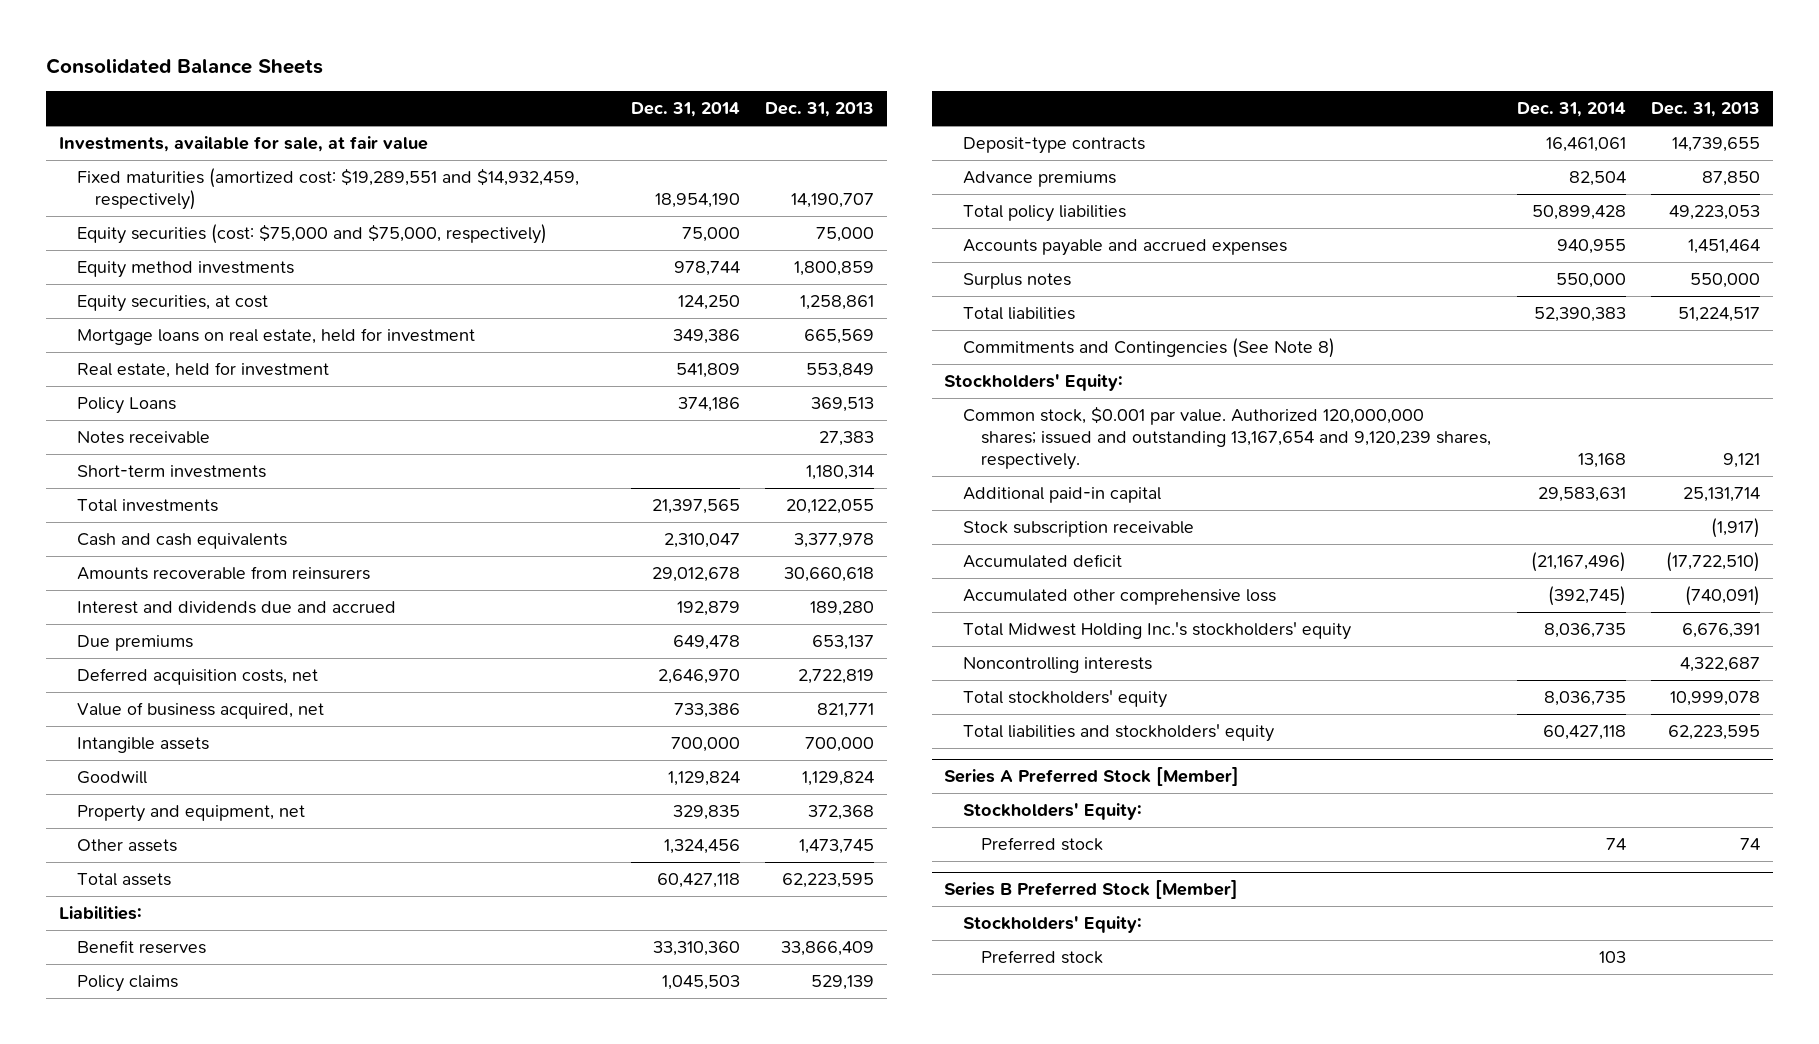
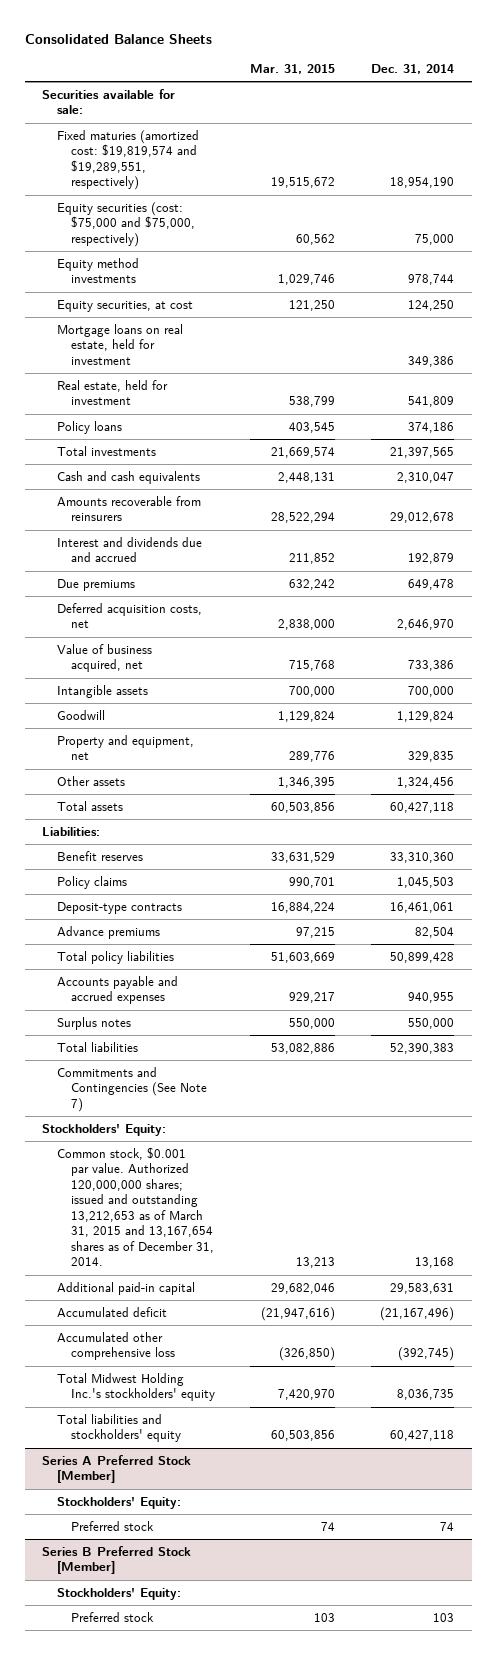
[765,102,875,118] Dec. 31, 2013 -> none
none -> [250,63,336,74] Mar. 31, 2015
[58,136,428,153] Investments, available for sale, at fair value -> [42,88,176,115] Securities available for sale:
[77,168,580,211] Fixed maturities (amortized cost: $19,289,551 and $14,932,459, respectively) -> [56,129,199,191] Fixed maturies (amortized cost: $19,819,574 and $19,289,551, respectively)
[77,431,211,445] Notes receivable -> none
[77,465,267,479] Short-term investments -> none
[77,397,177,415] Policy Loans -> [56,420,122,434] Policy loans
[962,338,1335,359] Commitments and Contingencies (See Note 8) -> [56,1066,207,1112] Commitments and Contingencies (See Note 7)
[962,406,1492,471] Common stock, $0.001 par value. Authorized 120,000,000 shares; issued and outstanding 13,167,654 and 9,120,239 shares, respectively. -> [56,1146,214,1267] Common stock, $0.001 par value. Authorized 120,000,000 shares; issued and outstanding 13,212,653 as of March 31, 2015 and 13,167,654 shares as of December 31, 2014.
[962,521,1194,538] Stock subscription receivable -> none
[962,657,1152,674] Noncontrolling interests -> none
[962,690,1167,709] Total stockholders' equity -> none

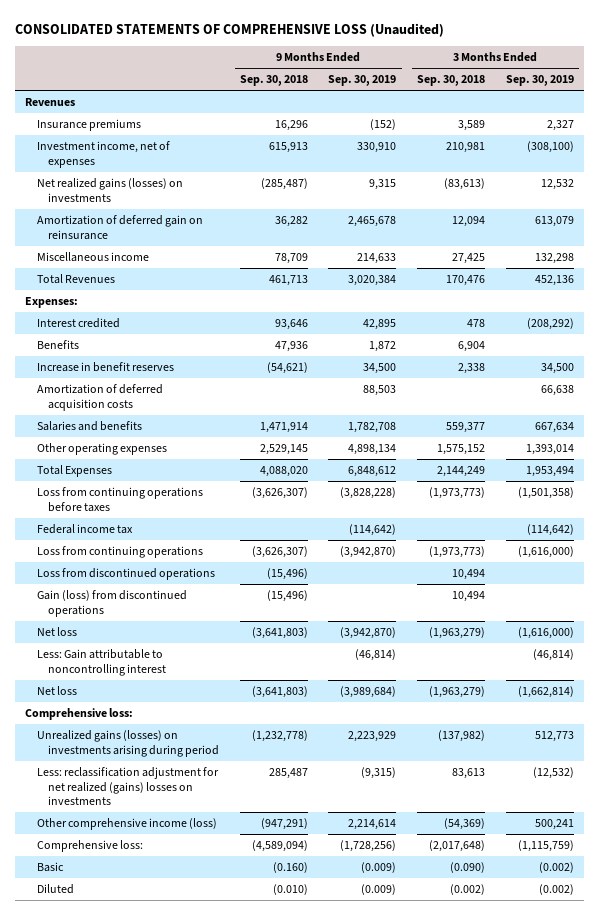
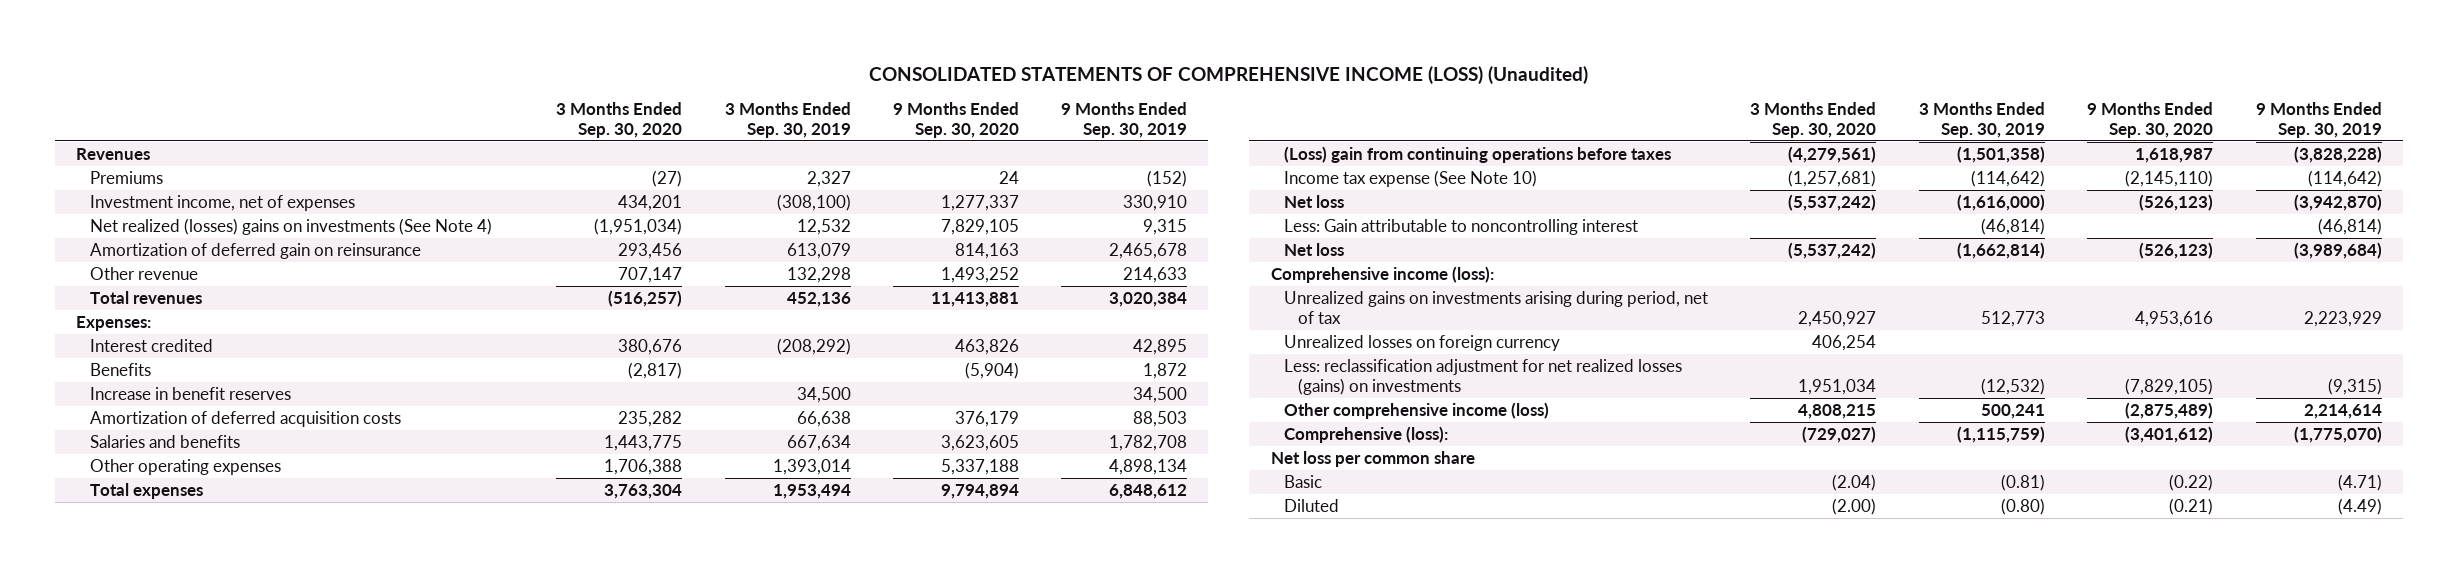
[14,22,444,37] CONSOLIDATED STATEMENTS OF COMPREHENSIVE LOSS (Unaudited) -> [868,65,1588,84] CONSOLIDATED STATEMENTS OF COMPREHENSIVE INCOME (LOSS) (Unaudited)
[239,75,308,87] Sep. 30, 2018 -> none
[417,75,486,87] Sep. 30, 2018 -> none
none -> [556,101,683,138] 3 Months Ended Sep. 30, 2020
none -> [892,101,1019,138] 9 Months Ended Sep. 30, 2020
[36,119,141,132] Insurance premiums -> [89,171,163,185] Premiums
[36,178,183,202] Net realized gains (losses) on investments -> [89,218,492,236] Net realized (losses) gains on investments (See Note 4)
[36,252,149,263] Miscellaneous income -> [89,267,198,281] Other revenue
[36,274,115,285] Total Revenues -> [89,291,202,305] Total revenues
[36,546,203,559] Loss from continuing operations -> none
[36,568,215,581] Loss from discontinued operations -> none
[36,590,187,617] Gain (loss) from discontinued operations -> none
[36,465,112,478] Total Expenses -> [89,483,203,500] Total expenses
[36,487,203,512] Loss from continuing operations before taxes -> [1284,146,1672,164] (Loss) gain from continuing operations before taxes
[36,524,133,535] Federal income tax -> [1284,170,1538,188] Income tax expense (See Note 10)
[25,708,134,721] Comprehensive loss: -> [1270,266,1494,284] Comprehensive income (loss):
[36,730,220,757] Unrealized gains (losses) on investments arising during period -> [1284,291,1709,324] Unrealized gains on investments arising during period, net of tax
none -> [1284,335,1561,352] Unrealized losses on foreign currency
[36,767,219,805] Less: reclassification adjustment for net realized (gains) losses on investments -> [1284,359,1683,395] Less: reclassification adjustment for net realized losses (gains) on investments
[36,840,143,853] Comprehensive loss: -> [1284,426,1449,444] Comprehensive (loss):
[340,840,397,853] (1,728,256) -> [2293,426,2382,444] (1,775,070)
none -> [1270,451,1475,468] Net loss per common share
[361,862,397,874] (0.009) -> [2337,474,2382,492] (4.71)
[538,862,574,874] (0.002) -> [2000,474,2045,492] (0.81)
[361,884,397,896] (0.009) -> [2337,498,2382,516] (4.49)
[538,884,574,896] (0.002) -> [2000,498,2045,516] (0.80)

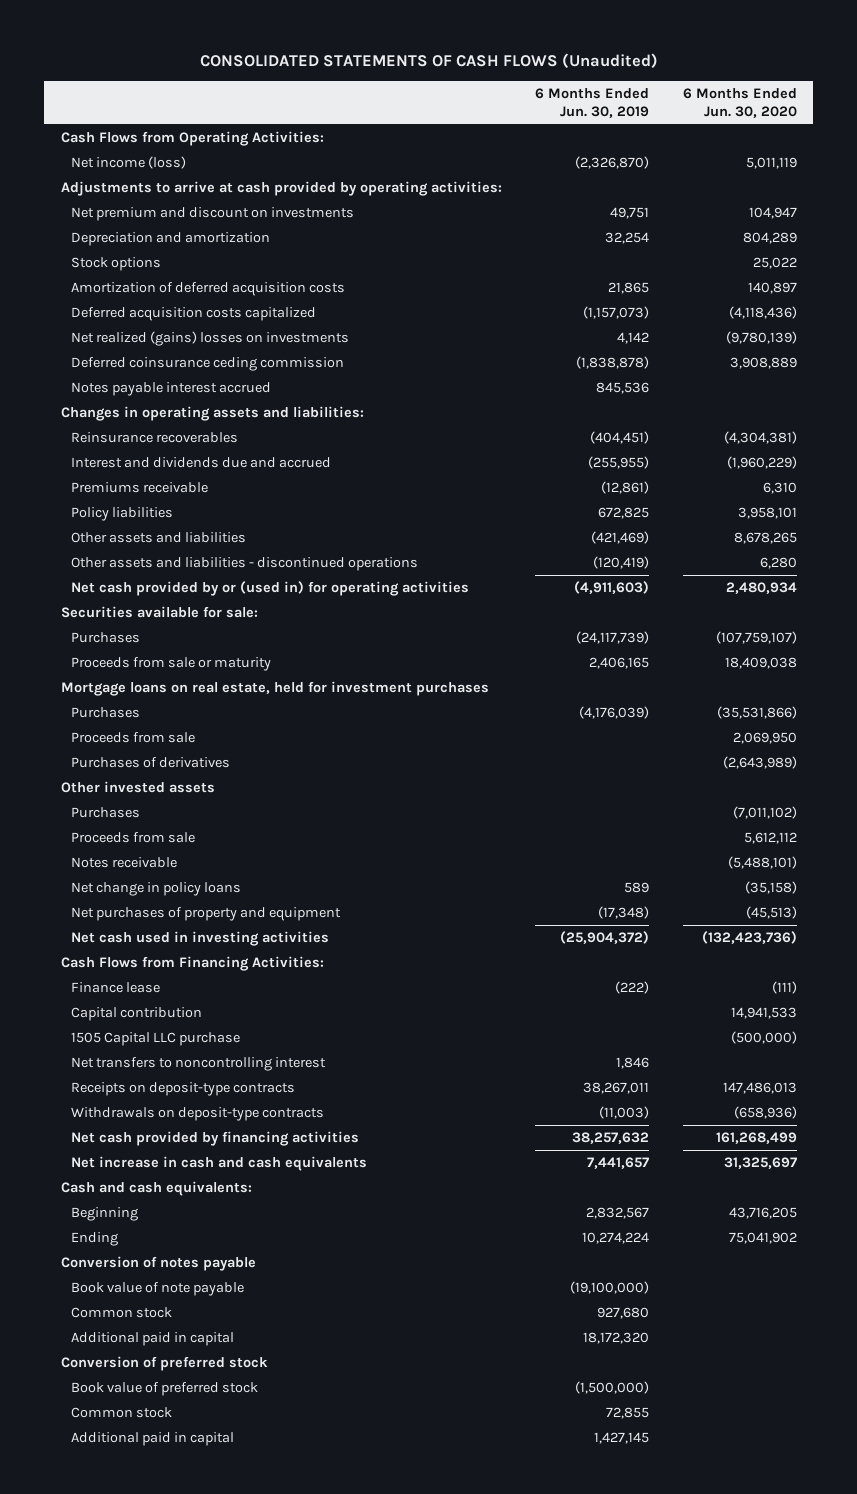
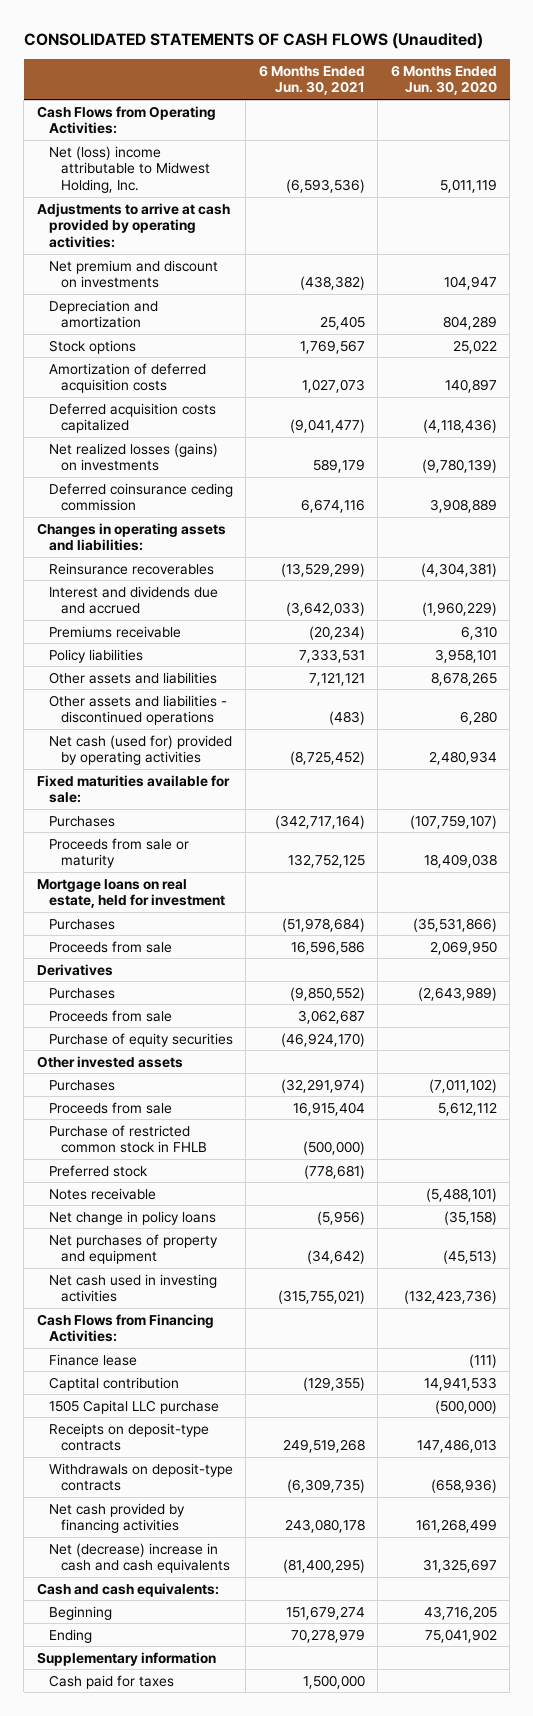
[535,88,650,118] 6 Months Ended Jun. 30, 2019 -> none
none -> [258,64,365,96] 6 Months Ended Jun. 30, 2021
[70,156,186,170] Net income (loss) -> [48,145,211,193] Net (loss) income attributable to Midwest Holding, Inc.
[70,331,349,347] Net realized (gains) losses on investments -> [48,442,218,472] Net realized losses (gains) on investments
[70,382,271,397] Notes payable interest accrued -> none
[70,581,469,597] Net cash provided by or (used in) for operating activities -> [48,734,232,766] Net cash (used for) provided by operating activities
[60,606,258,619] Securities available for sale: -> [36,774,230,804] Fixed maturities available for sale:
[60,681,489,697] Mortgage loans on real estate, held for investment purchases -> [36,878,225,909] Mortgage loans on real estate, held for investment
none -> [36,963,113,976] Derivatives
[70,757,230,769] Purchases of derivatives -> [48,987,115,999] Purchases
none -> [48,1009,172,1022] Proceeds from sale
none -> [48,1032,233,1047] Purchase of equity securities
none -> [48,1124,208,1154] Purchase of restricted common stock in FHLB
none -> [48,1164,148,1177] Preferred stock
[70,1007,202,1022] Capital contribution -> [48,1376,179,1391] Captital contribution
[70,1057,326,1072] Net transfers to noncontrolling interest -> none
[70,1156,367,1172] Net increase in cash and cash equivalents -> [48,1542,231,1574] Net (decrease) increase in cash and cash equivalents
[60,1256,256,1272] Conversion of notes payable -> none
[70,1282,244,1297] Book value of note payable -> none
[70,1307,172,1319] Common stock -> none
[70,1332,234,1347] Additional paid in capital -> none
[60,1356,268,1372] Conversion of preferred stock -> none
[70,1382,258,1397] Book value of preferred stock -> none
[70,1407,172,1419] Common stock -> none
[70,1432,234,1447] Additional paid in capital -> none
none -> [36,1651,216,1666] Supplementary information
none -> [48,1674,174,1689] Cash paid for taxes

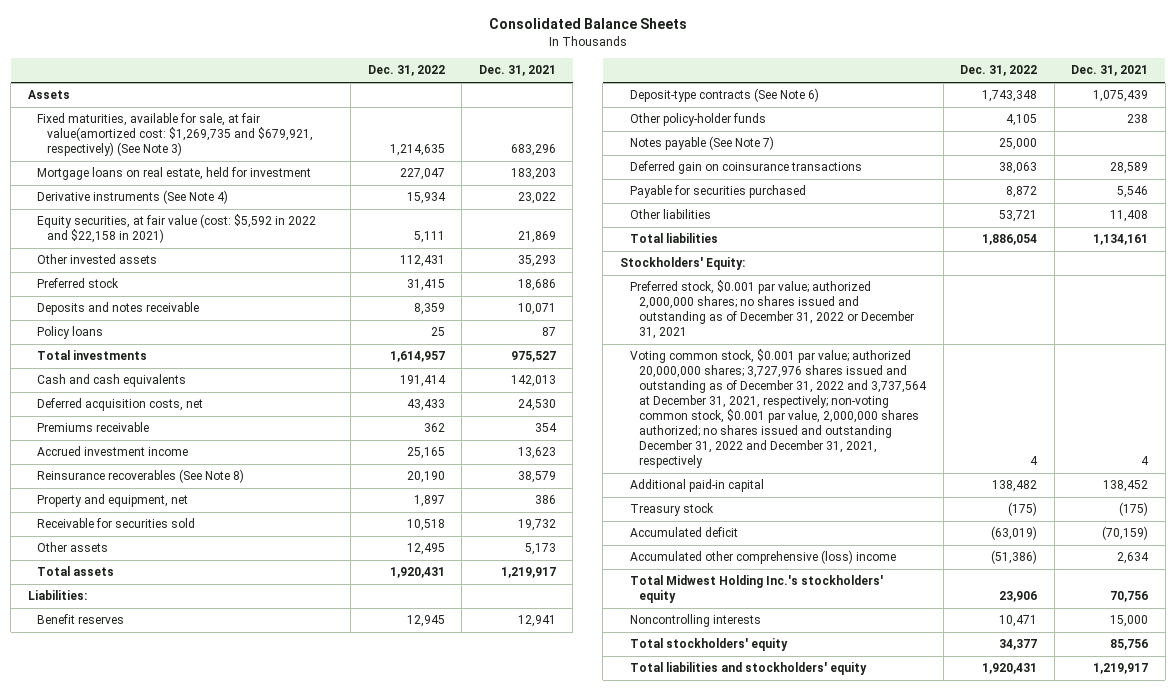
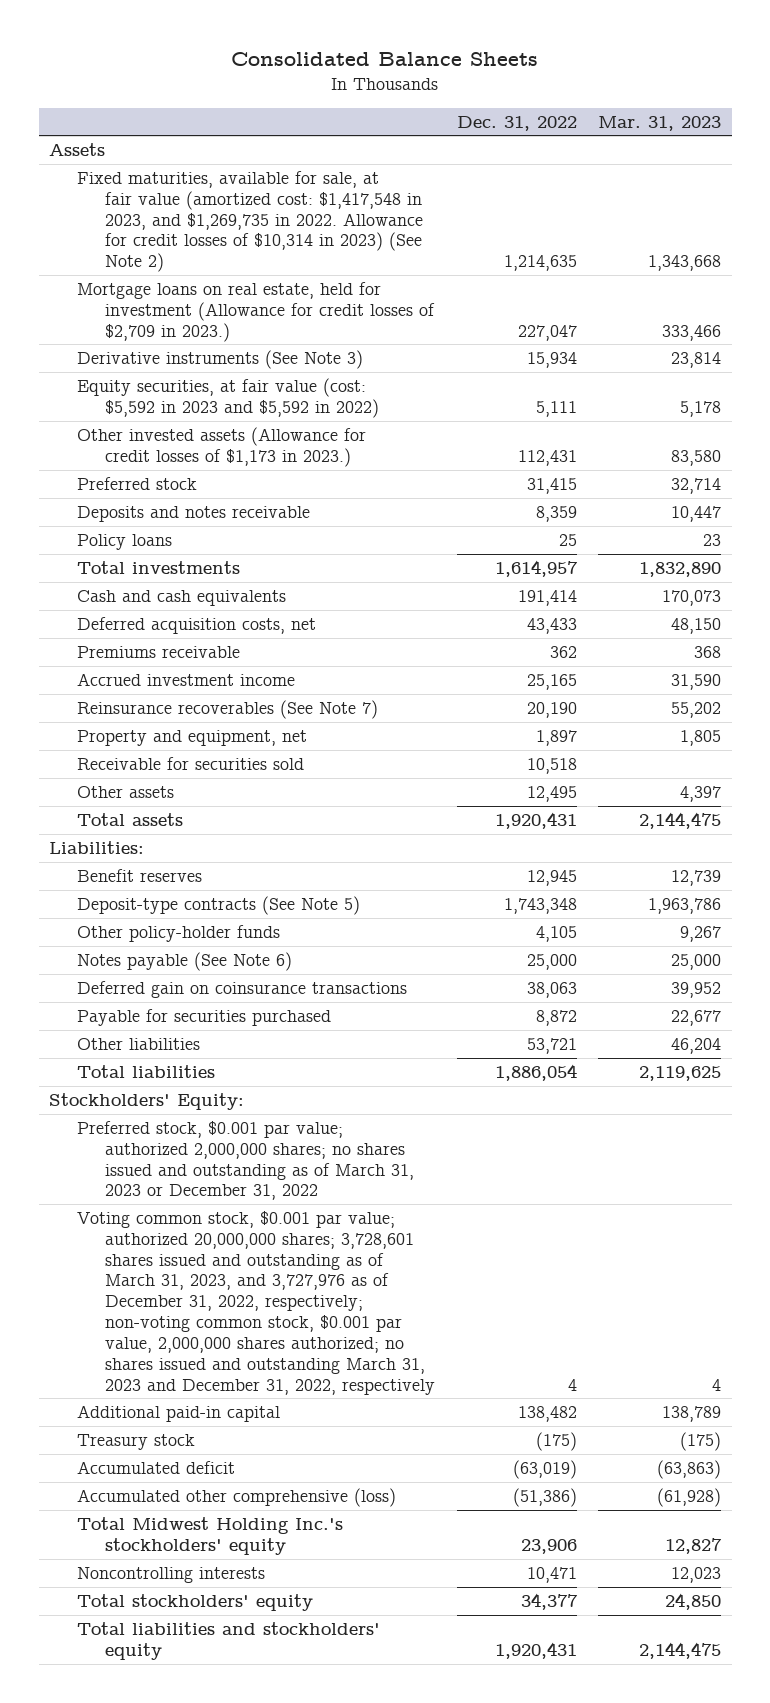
[478,65,556,77] Dec. 31, 2021 -> none
none -> [598,115,722,131] Mar. 31, 2023
[37,113,314,157] Fixed maturities, available for sale, at fair value(amortized cost: $1,269,735 and $679,921, respectively) (See Note 3) -> [77,170,424,273] Fixed maturities, available for sale, at fair value (amortized cost: $1,417,548 in 2023, and $1,269,735 in 2022. Allowance for credit losses of $10,314 in 2023) (See Note 2)
[37,167,312,181] Mortgage loans on real estate, held for investment -> [77,281,436,342] Mortgage loans on real estate, held for investment (Allowance for credit losses of $2,709 in 2023.)
[37,190,229,205] Derivative instruments (See Note 4) -> [77,349,364,369] Derivative instruments (See Note 3)
[37,214,317,244] Equity securities, at fair value (cost: $5,592 in 2022 and $22,158 in 2021) -> [77,377,380,418] Equity securities, at fair value (cost: $5,592 in 2023 and $5,592 in 2022)
[37,254,158,265] Other invested assets -> [77,426,367,467] Other invested assets (Allowance for credit losses of $1,173 in 2023.)
[37,469,245,484] Reinsurance recoverables (See Note 8) -> [77,699,379,719] Reinsurance recoverables (See Note 7)
[629,88,819,103] Deposit-type contracts (See Note 6) -> [77,895,361,915] Deposit-type contracts (See Note 5)
[629,136,774,151] Notes payable (See Note 7) -> [77,951,293,971] Notes payable (See Note 6)
[629,280,915,340] Preferred stock, $0.001 par value; authorized 2,000,000 shares; no shares issued and outstanding as of December 31, 2022 or December 31, 2021 -> [77,1120,415,1201] Preferred stock, $0.001 par value; authorized 2,000,000 shares; no shares issued and outstanding as of March 31, 2023 or December 31, 2022
[629,349,928,469] Voting common stock, $0.001 par value; authorized 20,000,000 shares; 3,727,976 shares issued and outstanding as of December 31, 2022 and 3,737,564 at December 31, 2021, respectively; non-voting common stock, $0.001 par value, 2,000,000 shares authorized; no shares issued and outstanding December 31, 2022 and December 31, 2021, respectively -> [77,1210,436,1395] Voting common stock, $0.001 par value; authorized 20,000,000 shares; 3,728,601 shares issued and outstanding as of March 31, 2023, and 3,727,976 as of December 31, 2022, respectively; non-voting common stock, $0.001 par value, 2,000,000 shares authorized; no shares issued and outstanding March 31, 2023 and December 31, 2022, respectively
[629,550,896,565] Accumulated other comprehensive (loss) income -> [77,1487,397,1507] Accumulated other comprehensive (loss)

